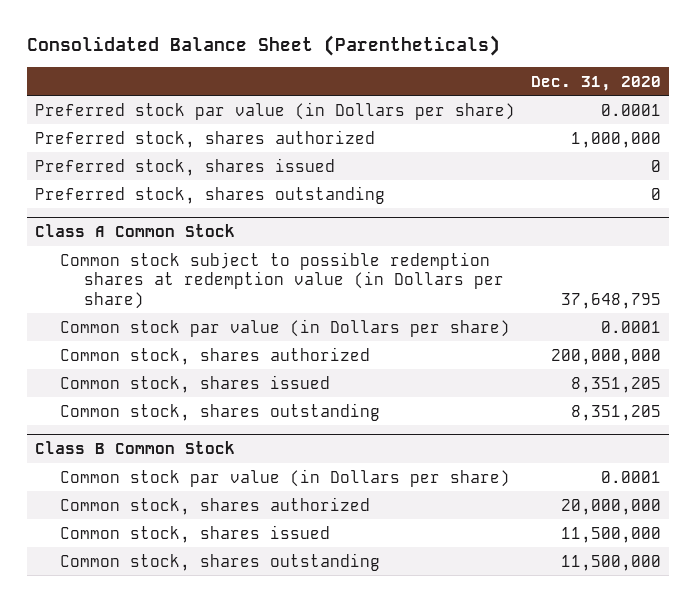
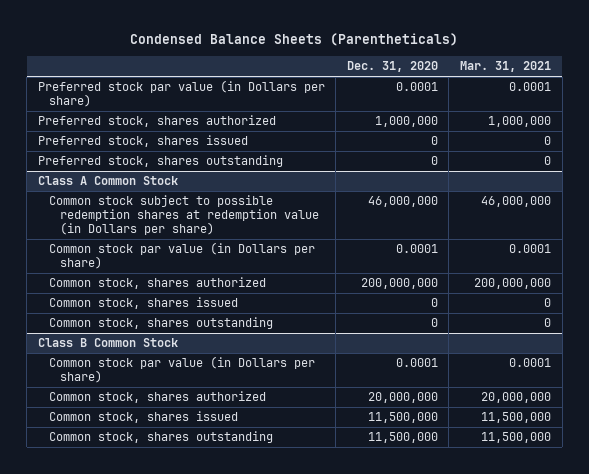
[27,35,501,57] Consolidated Balance Sheet (Parentheticals) -> [130,33,459,47] Condensed Balance Sheets (Parentheticals)
none -> [460,61,552,73] Mar. 31, 2021
[561,292,662,309] 37,648,795 -> [367,196,438,208] 46,000,000
[571,376,662,393] 8,351,205 -> [430,298,438,308] 0
[571,404,662,421] 8,351,205 -> [430,318,438,328] 0

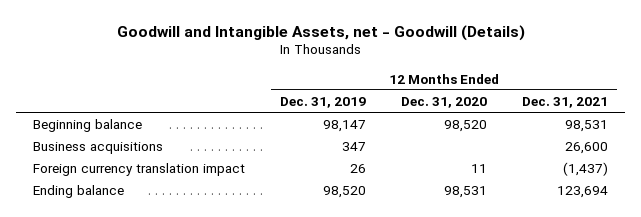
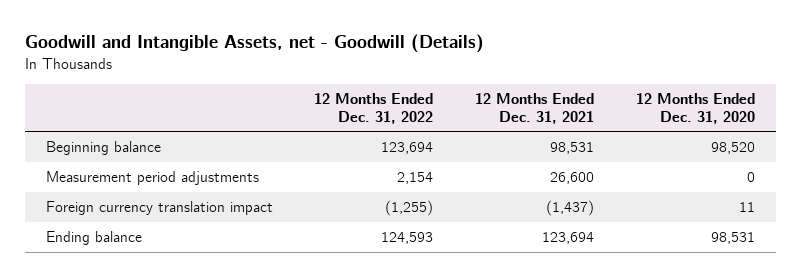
[280,96,367,108] Dec. 31, 2019 -> none
none -> [314,93,434,124] 12 Months Ended Dec. 31, 2022
[33,141,164,154] Business acquisitions -> none
none -> [45,171,259,186] Measurement period adjustments

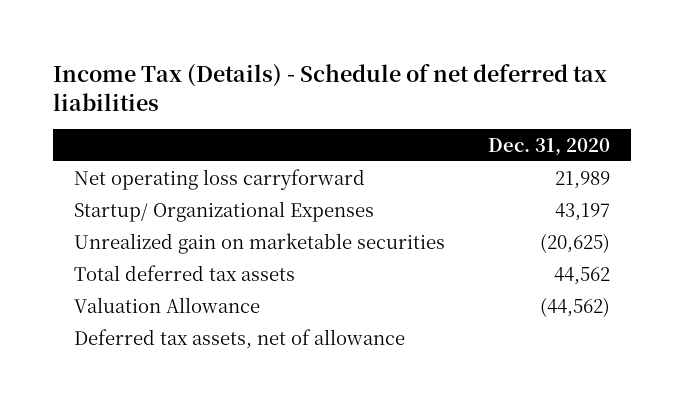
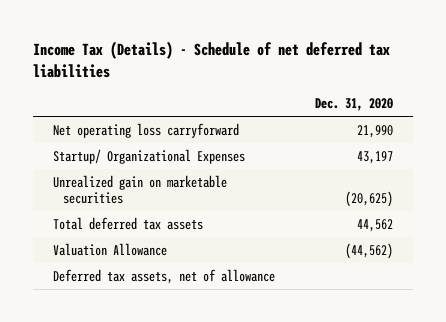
[554,170,610,189] 21,989 -> [356,124,393,138] 21,990

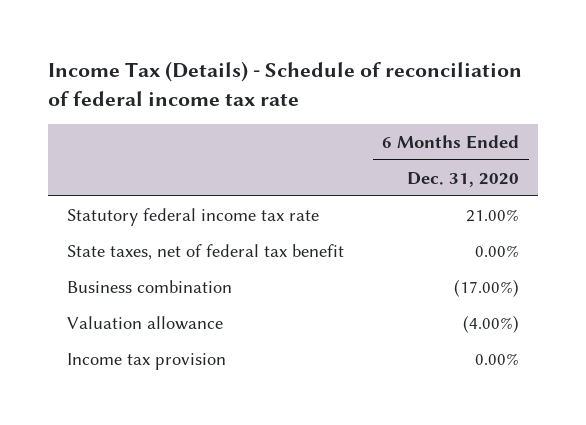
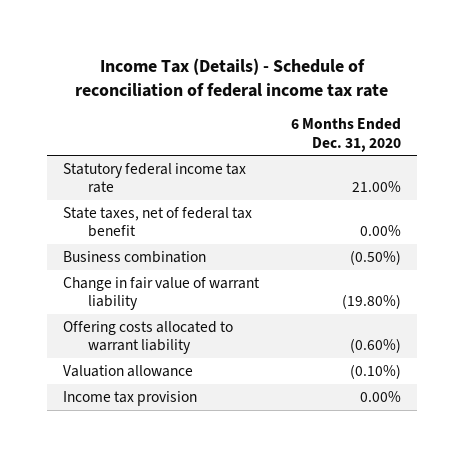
[454,278,520,297] (17.00%) -> [350,250,402,266] (0.50%)
none -> [63,277,261,311] Change in fair value of warrant liability
none -> [63,321,234,355] Offering costs allocated to warrant liability
[463,314,520,333] (4.00%) -> [350,364,402,380] (0.10%)

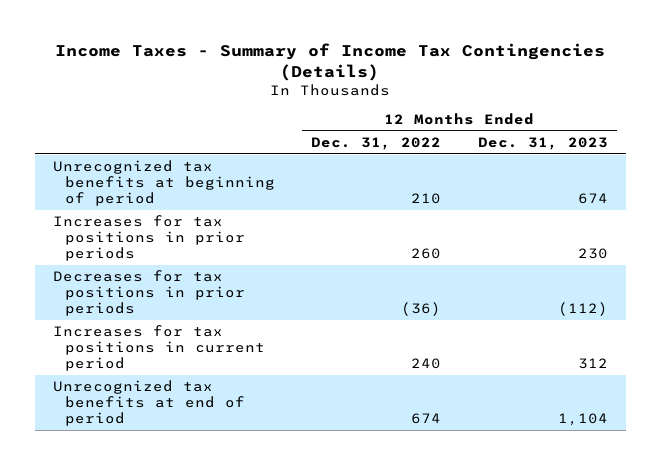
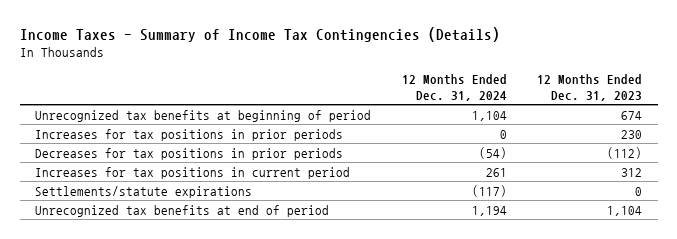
[311,137,442,151] Dec. 31, 2022 -> none
none -> [401,73,507,101] 12 Months Ended Dec. 31, 2024
none -> [34,185,252,198] Settlements/statute expirations

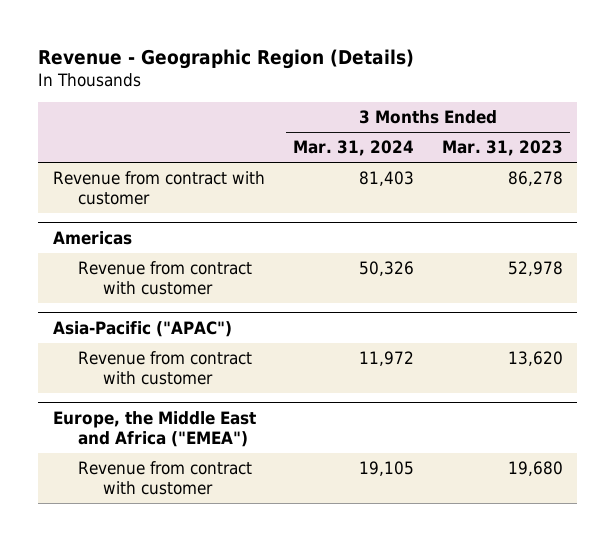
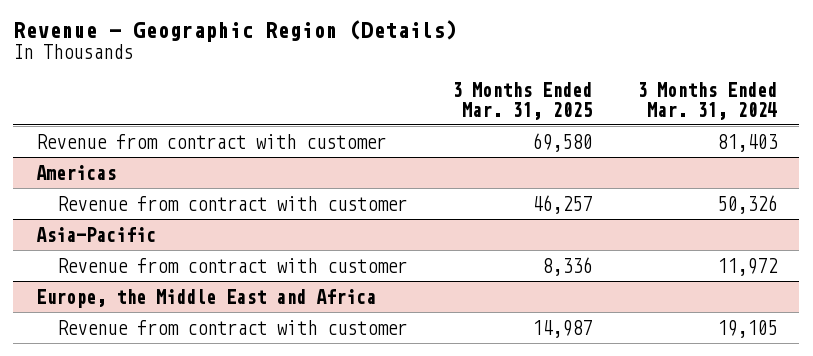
[442,140,564,157] Mar. 31, 2023 -> none
none -> [451,81,592,120] 3 Months Ended Mar. 31, 2025
[52,320,232,337] Asia-Pacific ("APAC") -> [35,226,156,242] Asia-Pacific
[52,410,256,447] Europe, the Middle East and Africa ("EMEA") -> [35,288,376,308] Europe, the Middle East and Africa

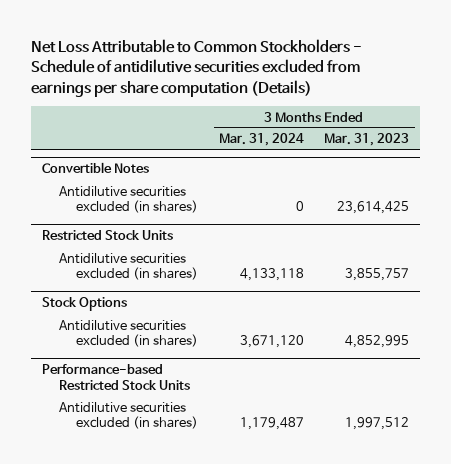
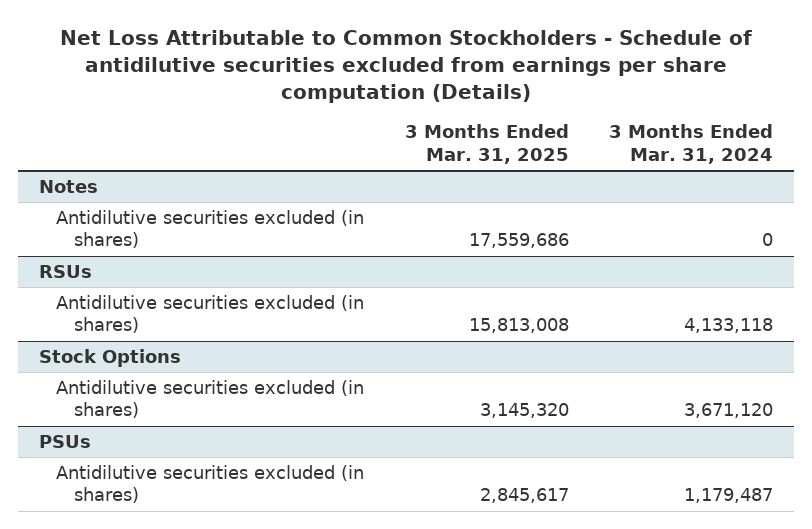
[324,133,410,147] Mar. 31, 2023 -> none
none -> [404,124,569,164] 3 Months Ended Mar. 31, 2025
[41,162,149,174] Convertible Notes -> [38,179,98,193] Notes
[41,230,173,241] Restricted Stock Units -> [38,264,92,278] RSUs
[41,364,191,391] Performance-based Restricted Stock Units -> [38,434,91,448] PSUs

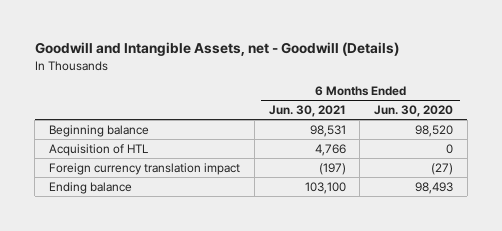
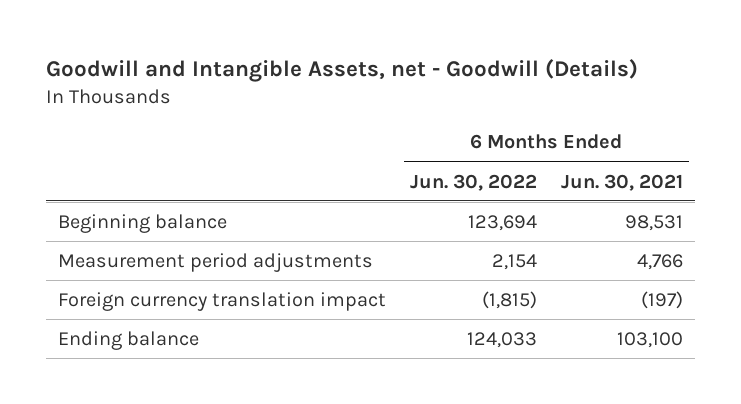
[374,104,454,117] Jun. 30, 2020 -> none
none -> [409,173,537,191] Jun. 30, 2022
[48,143,148,156] Acquisition of HTL -> [57,252,373,272] Measurement period adjustments

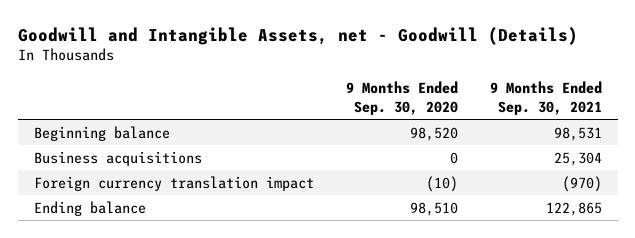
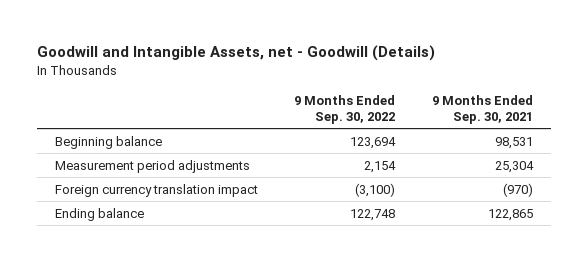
[345,80,458,115] 9 Months Ended Sep. 30, 2020 -> none
none -> [294,94,396,125] 9 Months Ended Sep. 30, 2022
[33,150,202,166] Business acquisitions -> [54,159,250,173] Measurement period adjustments

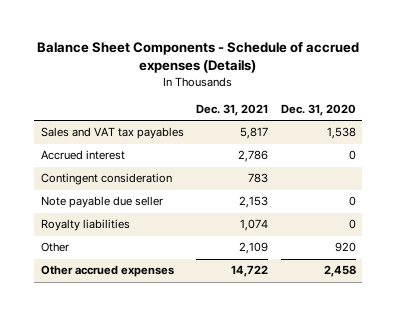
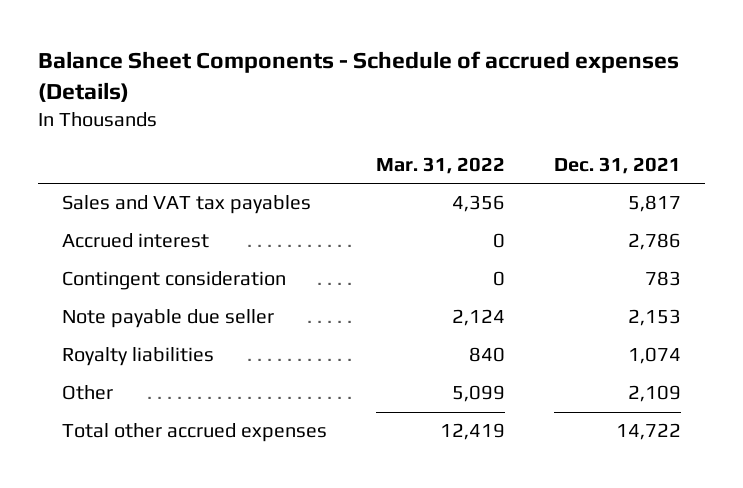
[281,104,357,117] Dec. 31, 2020 -> none
none -> [376,156,506,174] Mar. 31, 2022
[40,265,174,278] Other accrued expenses -> [62,423,328,443] Total other accrued expenses

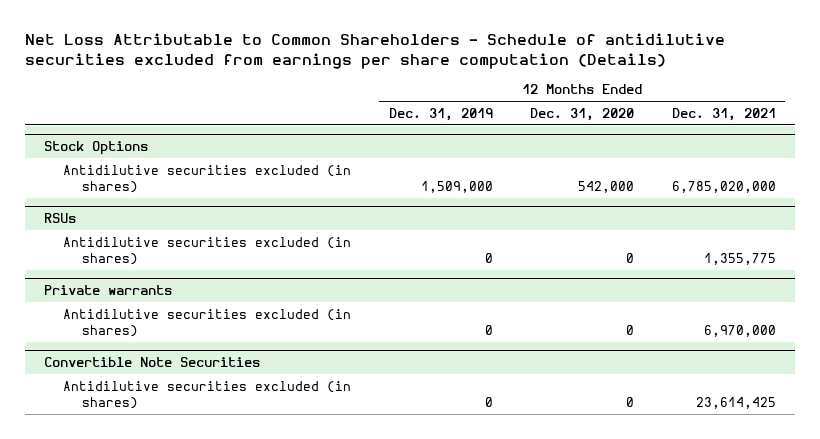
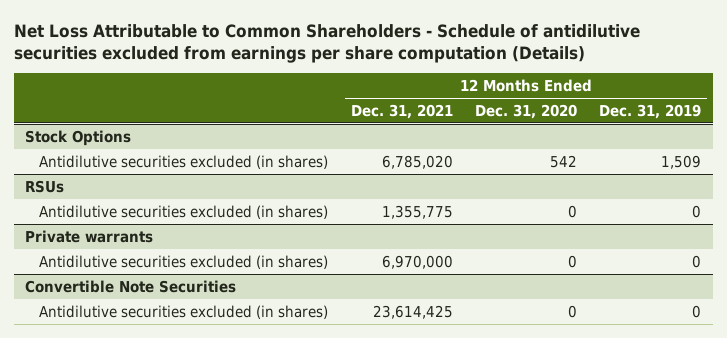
[420,180,493,193] 1,509,000 -> [661,154,702,169] 1,509
[578,180,635,193] 542,000 -> [550,154,578,168] 542
[671,180,776,193] 6,785,020,000 -> [381,154,453,169] 6,785,020

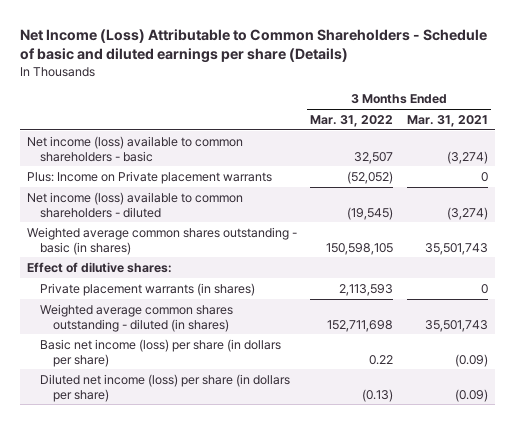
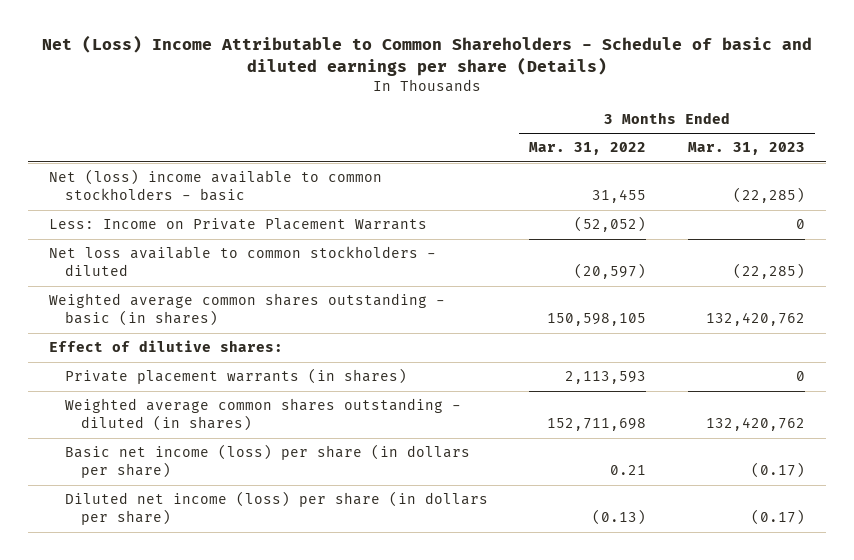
[20,28,488,64] Net Income (Loss) Attributable to Common Shareholders - Schedule of basic and diluted earnings per share (Details) -> [42,35,813,76] Net (Loss) Income Attributable to Common Shareholders - Schedule of basic and diluted earnings per share (Details)
[406,115,488,128] Mar. 31, 2021 -> none
none -> [687,142,805,156] Mar. 31, 2023
[26,135,243,162] Net income (loss) available to common shareholders - basic -> [49,169,383,202] Net (loss) income available to common stockholders - basic
[354,151,394,164] 32,507 -> [592,189,647,204] 31,455
[26,170,272,184] Plus: Income on Private placement warrants -> [49,218,428,231] Less: Income on Private Placement Warrants
[26,191,243,218] Net income (loss) available to common shareholders - diluted -> [49,246,437,277] Net loss available to common stockholders - diluted
[347,206,394,220] (19,545) -> [574,263,647,280] (20,597)
[369,354,394,365] 0.22 -> [610,465,647,476] 0.21

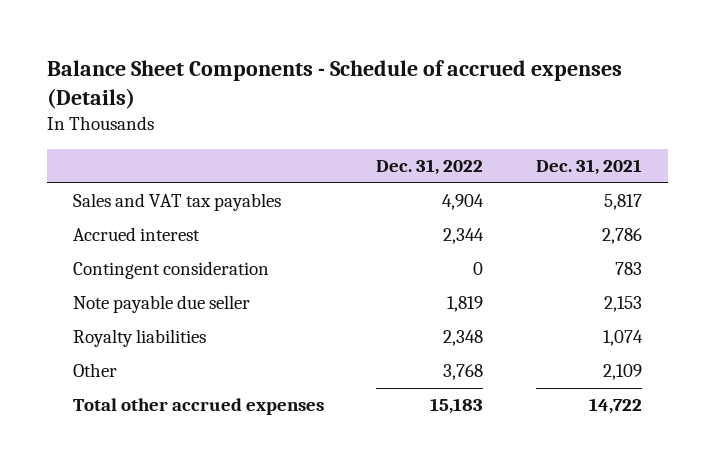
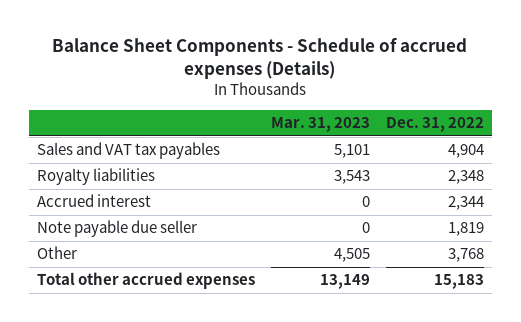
[535,159,642,176] Dec. 31, 2021 -> none
none -> [270,117,370,133] Mar. 31, 2023
[73,329,207,348] Royalty liabilities -> [36,168,155,186] Royalty liabilities
[73,261,270,280] Contingent consideration -> none

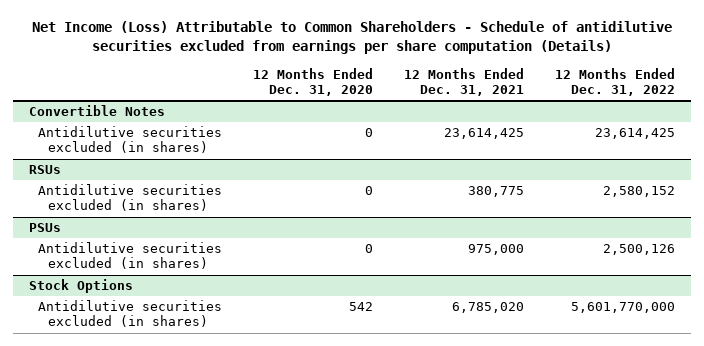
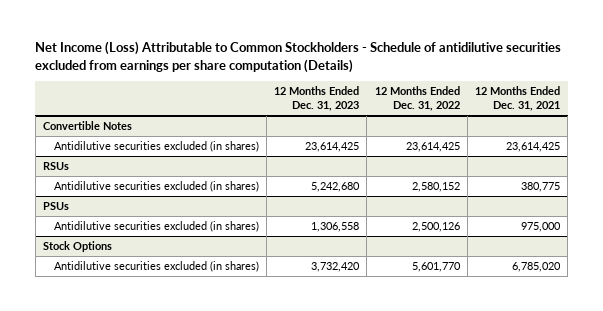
[31,21,672,55] Net Income (Loss) Attributable to Common Shareholders - Schedule of antidilutive securities excluded from earnings per share computation (Details) -> [35,41,562,73] Net Income (Loss) Attributable to Common Stockholders - Schedule of antidilutive securities excluded from earnings per share computation (Details)
[253,67,374,96] 12 Months Ended Dec. 31, 2020 -> none
none -> [274,85,360,112] 12 Months Ended Dec. 31, 2023
[571,302,676,314] 5,601,770,000 -> [411,261,461,272] 5,601,770

